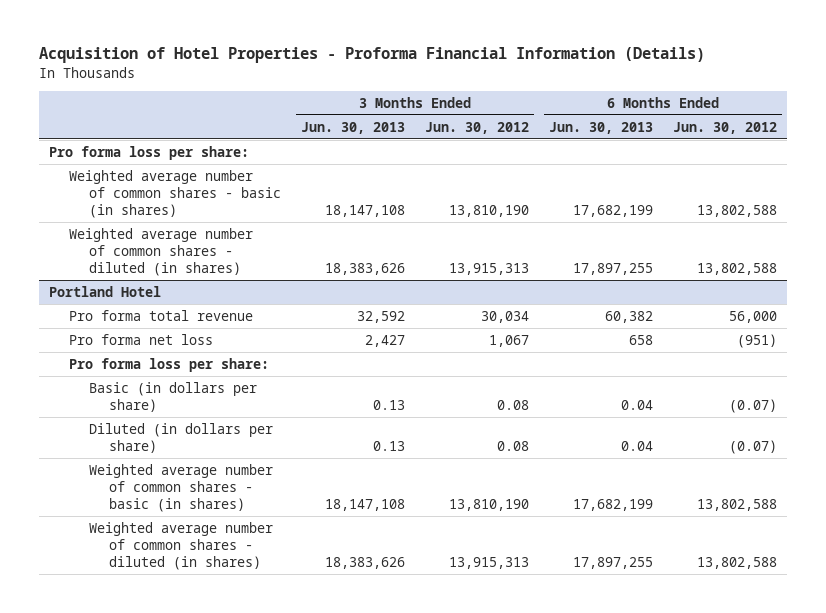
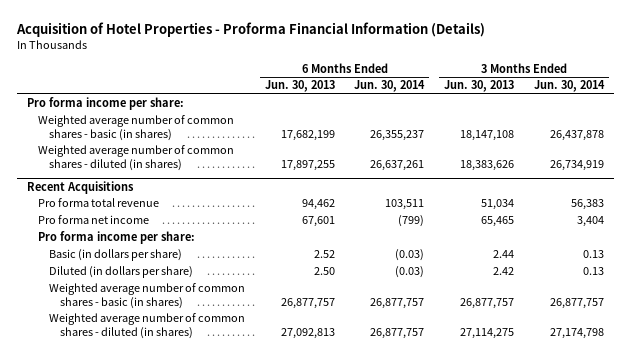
[424,121,529,134] Jun. 30, 2012 -> none
[673,121,778,134] Jun. 30, 2012 -> none
none -> [354,80,426,93] Jun. 30, 2014
none -> [533,80,605,93] Jun. 30, 2014
[68,169,281,218] Weighted average number of common shares - basic (in shares) -> none
[68,227,253,276] Weighted average number of common shares - diluted (in shares) -> none
[48,285,161,297] Portland Hotel -> none
[68,309,253,321] Pro forma total revenue -> none
[68,333,213,345] Pro forma net loss -> none
[68,357,269,372] Pro forma loss per share: -> none
[88,381,257,412] Basic (in dollars per share) -> none
[88,422,273,453] Diluted (in dollars per share) -> none
[48,145,249,160] Pro forma loss per share: -> [27,97,185,111] Pro forma income per share:
none -> [27,180,135,194] Recent Acquisitions
none -> [37,198,159,208] Pro forma total revenue
none -> [37,215,149,225] Pro forma net income
none -> [37,231,195,245] Pro forma income per share:
none -> [48,249,182,262] Basic (in dollars per share)
none -> [48,266,193,279] Diluted (in dollars per share)
none -> [48,283,245,309] Weighted average number of common shares - basic (in shares)
none -> [48,313,245,339] Weighted average number of common shares - diluted (in shares)

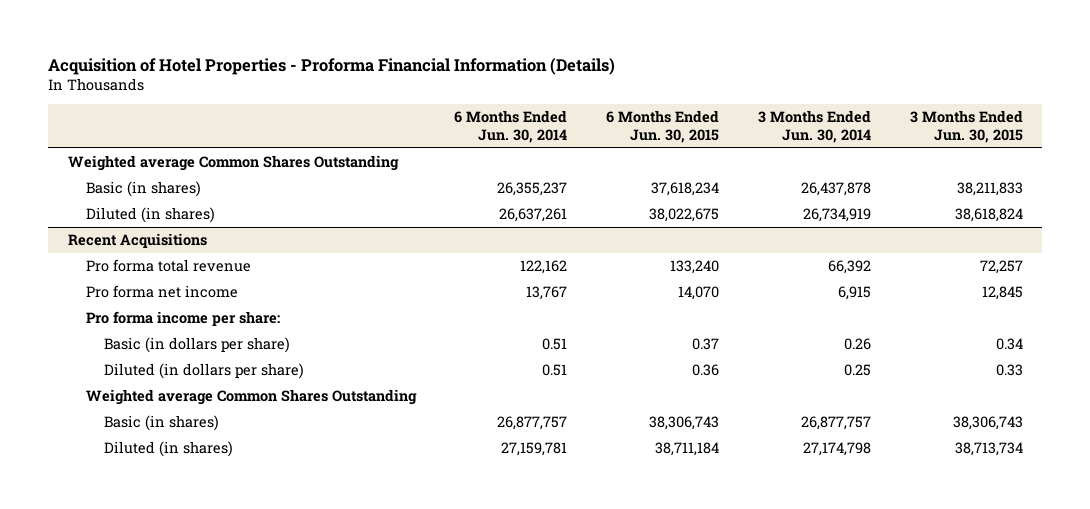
[264,80,335,93] Jun. 30, 2013 -> none
[444,80,515,93] Jun. 30, 2013 -> none
none -> [606,110,720,143] 6 Months Ended Jun. 30, 2015
none -> [909,110,1023,143] 3 Months Ended Jun. 30, 2015
[27,97,185,111] Pro forma income per share: -> none
none -> [67,155,399,172] Weighted average Common Shares Outstanding
[37,115,234,141] Weighted average number of common shares - basic (in shares) -> [85,181,201,198] Basic (in shares)
[37,145,234,171] Weighted average number of common shares - diluted (in shares) -> [85,207,215,224] Diluted (in shares)
[385,199,425,211] 103,511 -> [520,260,568,275] 122,162
[570,199,604,211] 56,383 -> [827,260,871,275] 66,392
[398,215,425,228] (799) -> [526,286,568,301] 13,767
[576,216,604,228] 3,404 -> [837,286,871,301] 6,915
[395,249,425,262] (0.03) -> [542,338,568,351] 0.51
[582,250,604,259] 0.13 -> [843,338,871,351] 0.26
[395,266,425,279] (0.03) -> [542,364,568,377] 0.51
[582,267,604,276] 0.13 -> [843,364,871,377] 0.25
none -> [85,389,417,406] Weighted average Common Shares Outstanding
[48,283,245,309] Weighted average number of common shares - basic (in shares) -> [103,415,219,432] Basic (in shares)
[48,313,245,339] Weighted average number of common shares - diluted (in shares) -> [103,441,233,458] Diluted (in shares)
[370,327,425,339] 26,877,757 -> [501,442,568,457] 27,159,781

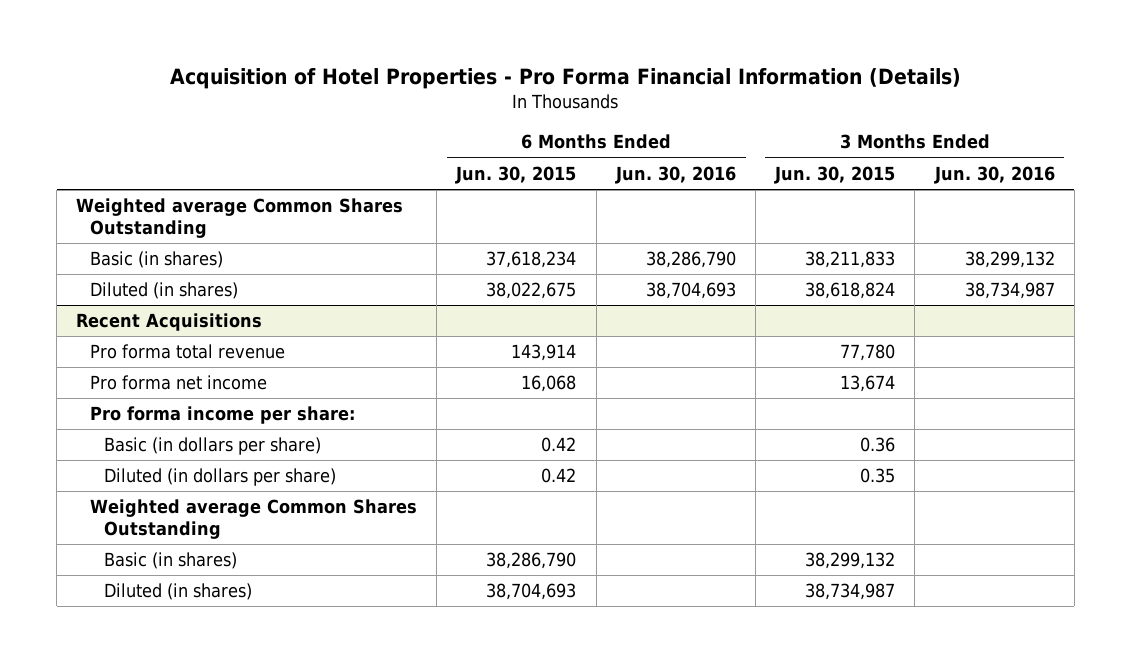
[48,57,616,75] Acquisition of Hotel Properties - Proforma Financial Information (Details) -> [170,68,962,90] Acquisition of Hotel Properties - Pro Forma Financial Information (Details)
[454,110,568,143] 6 Months Ended Jun. 30, 2014 -> none
[757,110,871,143] 3 Months Ended Jun. 30, 2014 -> none
none -> [614,165,736,184] Jun. 30, 2016
none -> [933,165,1055,184] Jun. 30, 2016
[670,260,720,275] 133,240 -> [511,344,577,362] 143,914
[979,260,1023,275] 72,257 -> [840,344,896,362] 77,780
[678,286,720,301] 14,070 -> [521,375,577,393] 16,068
[981,286,1023,301] 12,845 -> [840,375,896,393] 13,674
[692,338,720,351] 0.37 -> [541,437,577,453] 0.42
[995,338,1023,351] 0.34 -> [860,437,896,453] 0.36
[692,364,720,377] 0.36 -> [541,468,577,484] 0.42
[995,364,1023,377] 0.33 -> [860,468,896,484] 0.35
[649,416,720,431] 38,306,743 -> [486,552,577,570] 38,286,790
[952,416,1023,431] 38,306,743 -> [805,552,896,570] 38,299,132
[655,442,720,457] 38,711,184 -> [486,583,577,601] 38,704,693
[954,442,1023,457] 38,713,734 -> [805,583,896,601] 38,734,987

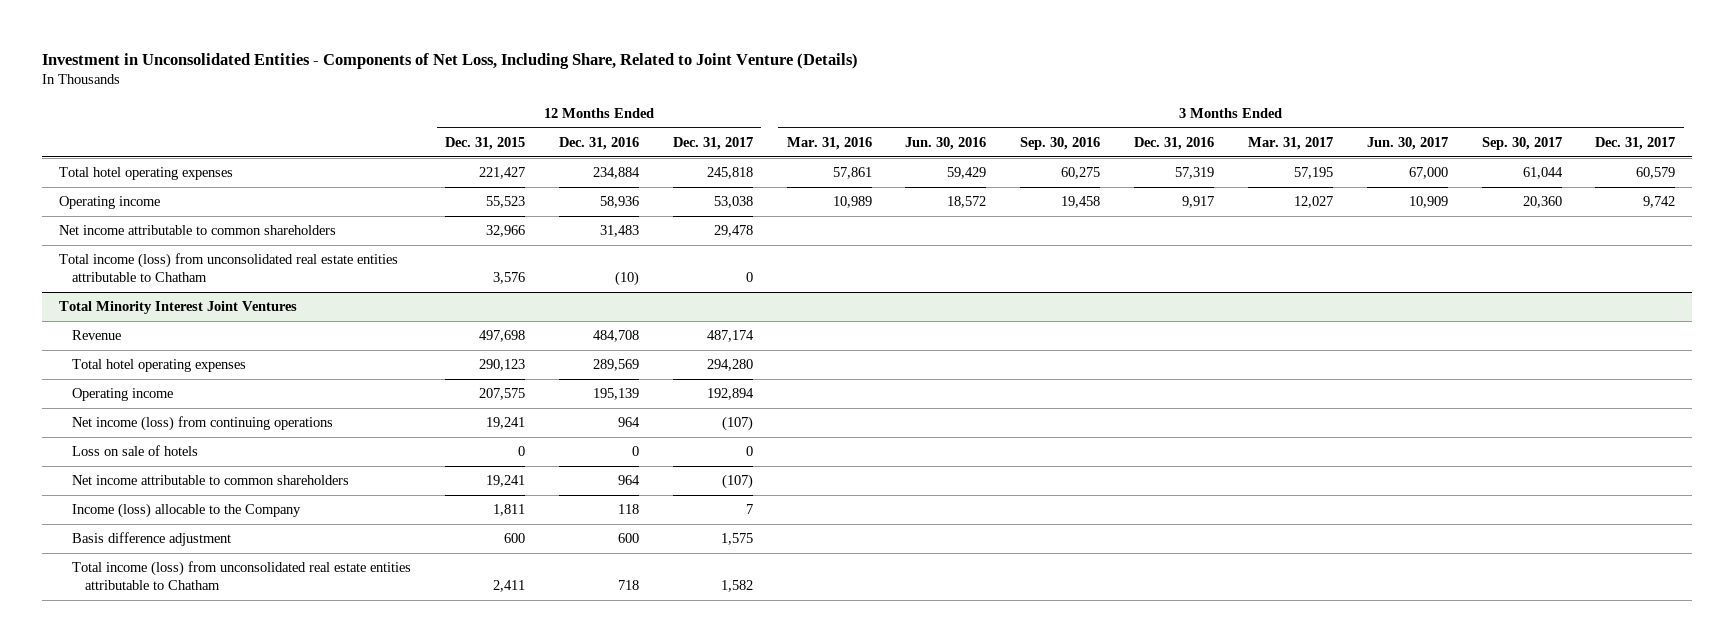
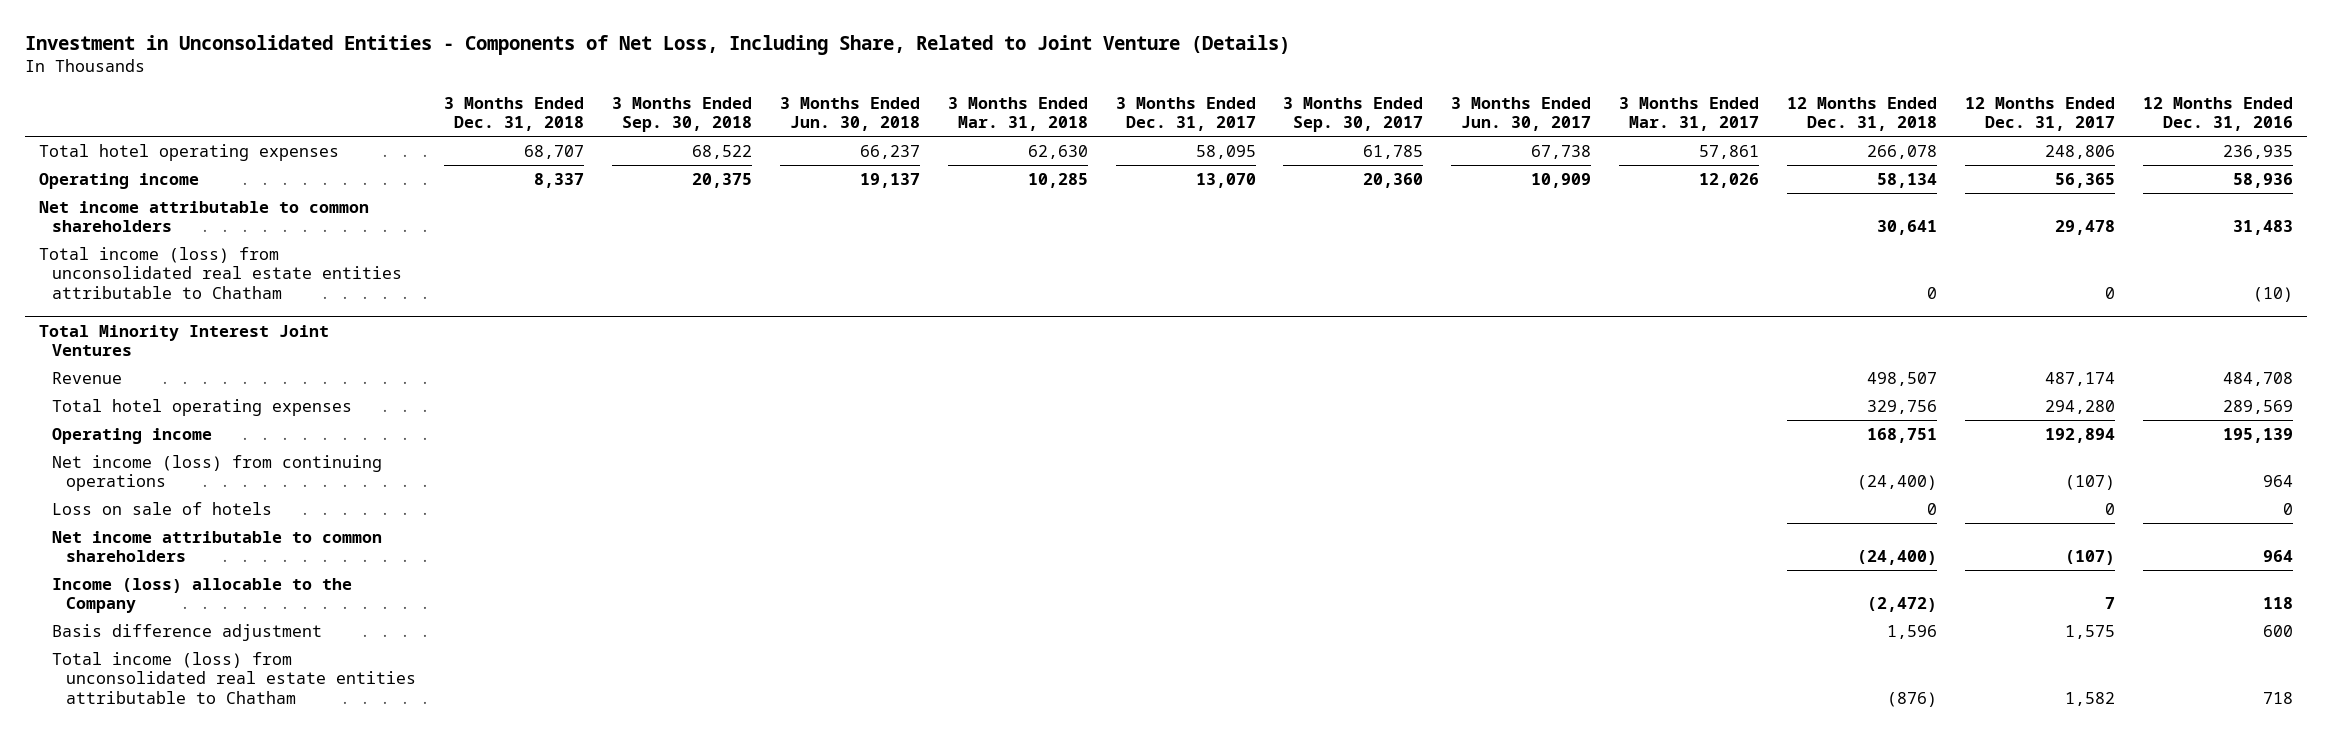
[445,136,526,150] Dec. 31, 2015 -> none
[786,136,872,150] Mar. 31, 2016 -> none
[905,136,987,150] Jun. 30, 2016 -> none
[1020,136,1101,150] Sep. 30, 2016 -> none
[1134,136,1215,150] Dec. 31, 2016 -> none
none -> [443,96,584,132] 3 Months Ended Dec. 31, 2018
none -> [611,96,752,133] 3 Months Ended Sep. 30, 2018
none -> [779,96,920,132] 3 Months Ended Jun. 30, 2018
none -> [947,96,1088,132] 3 Months Ended Mar. 31, 2018
none -> [1787,96,1938,132] 12 Months Ended Dec. 31, 2018
[592,167,640,180] 234,884 -> [2223,144,2294,159] 236,935
[706,167,753,180] 245,818 -> [2045,144,2116,159] 248,806
[1293,167,1333,180] 57,195 -> [1699,144,1760,159] 57,861
[1408,167,1448,180] 67,000 -> [1531,144,1592,159] 67,738
[1522,167,1563,180] 61,044 -> [1363,144,1424,159] 61,785
[1636,167,1676,180] 60,579 -> [1195,144,1256,159] 58,095
[713,196,753,209] 53,038 -> [2055,172,2116,188] 56,365
[1293,196,1333,209] 12,027 -> [1699,172,1760,188] 12,026
[1643,196,1676,209] 9,742 -> [1195,172,1256,188] 13,070

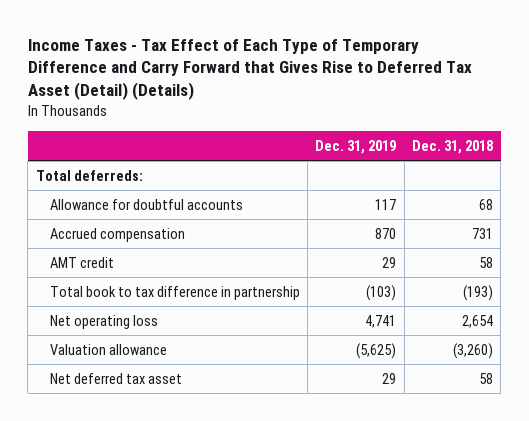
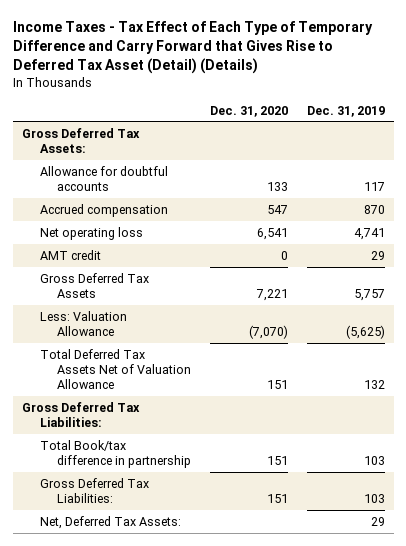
[411,139,493,154] Dec. 31, 2018 -> none
none -> [209,105,288,117] Dec. 31, 2020
[35,169,143,181] Total deferreds: -> none
none -> [21,127,140,153] Gross Deferred Tax Assets:
[49,285,300,300] Total book to tax difference in partnership -> none
[49,256,114,268] AMT credit -> [39,249,101,260] AMT credit
none -> [39,272,149,298] Gross Deferred Tax Assets
[49,343,167,355] Valuation allowance -> [39,310,127,336] Less: Valuation Allowance
[49,372,182,384] Net deferred tax asset -> [39,348,192,389] Total Deferred Tax Assets Net of Valuation Allowance
[382,372,397,384] 29 -> [363,379,385,389] 132
none -> [21,401,140,427] Gross Deferred Tax Liabilities:
none -> [39,439,192,468] Total Book/tax difference in partnership
none -> [39,477,149,503] Gross Deferred Tax Liabilities:
none -> [39,515,181,529] Net, Deferred Tax Assets:

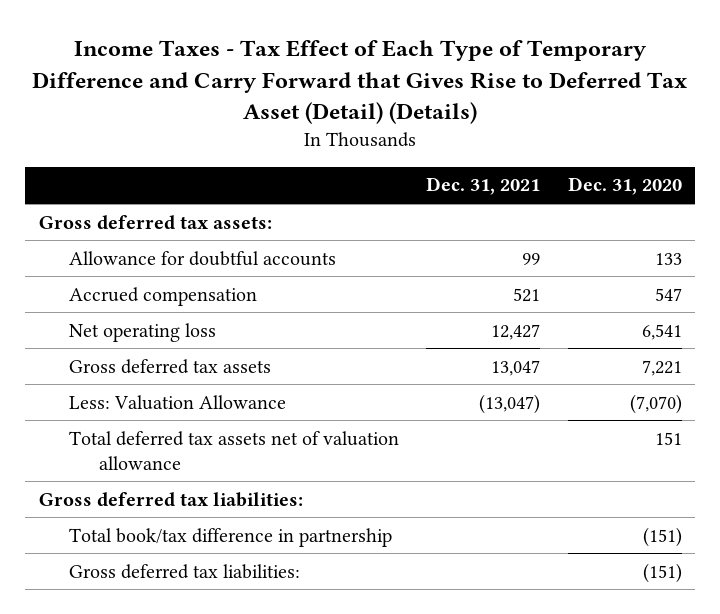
[306,105,385,117] Dec. 31, 2019 -> none
none -> [426,177,541,196] Dec. 31, 2021
[21,127,140,153] Gross Deferred Tax Assets: -> [38,214,272,230] Gross deferred tax assets:
[39,249,101,260] AMT credit -> none
[39,272,149,298] Gross Deferred Tax Assets -> [68,358,271,374] Gross deferred tax assets
[39,515,181,529] Net, Deferred Tax Assets: -> none
[39,348,192,389] Total Deferred Tax Assets Net of Valuation Allowance -> [68,430,399,470] Total deferred tax assets net of valuation allowance
[21,401,140,427] Gross Deferred Tax Liabilities: -> [38,491,303,507] Gross deferred tax liabilities:
[39,439,192,468] Total Book/tax difference in partnership -> [68,527,392,547] Total book/tax difference in partnership
[266,455,288,465] 151 -> [642,526,682,547] (151)
[39,477,149,503] Gross Deferred Tax Liabilities: -> [68,563,300,579] Gross deferred tax liabilities:
[266,493,288,503] 151 -> [642,562,682,583] (151)

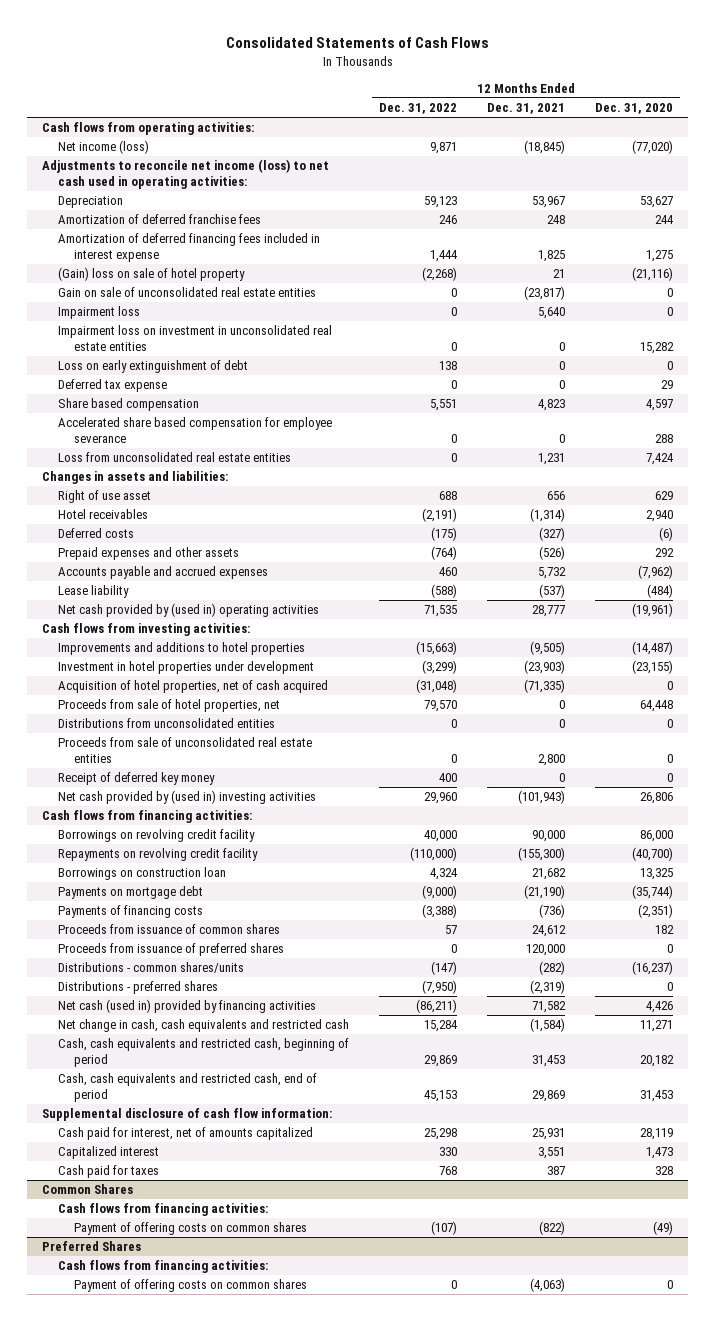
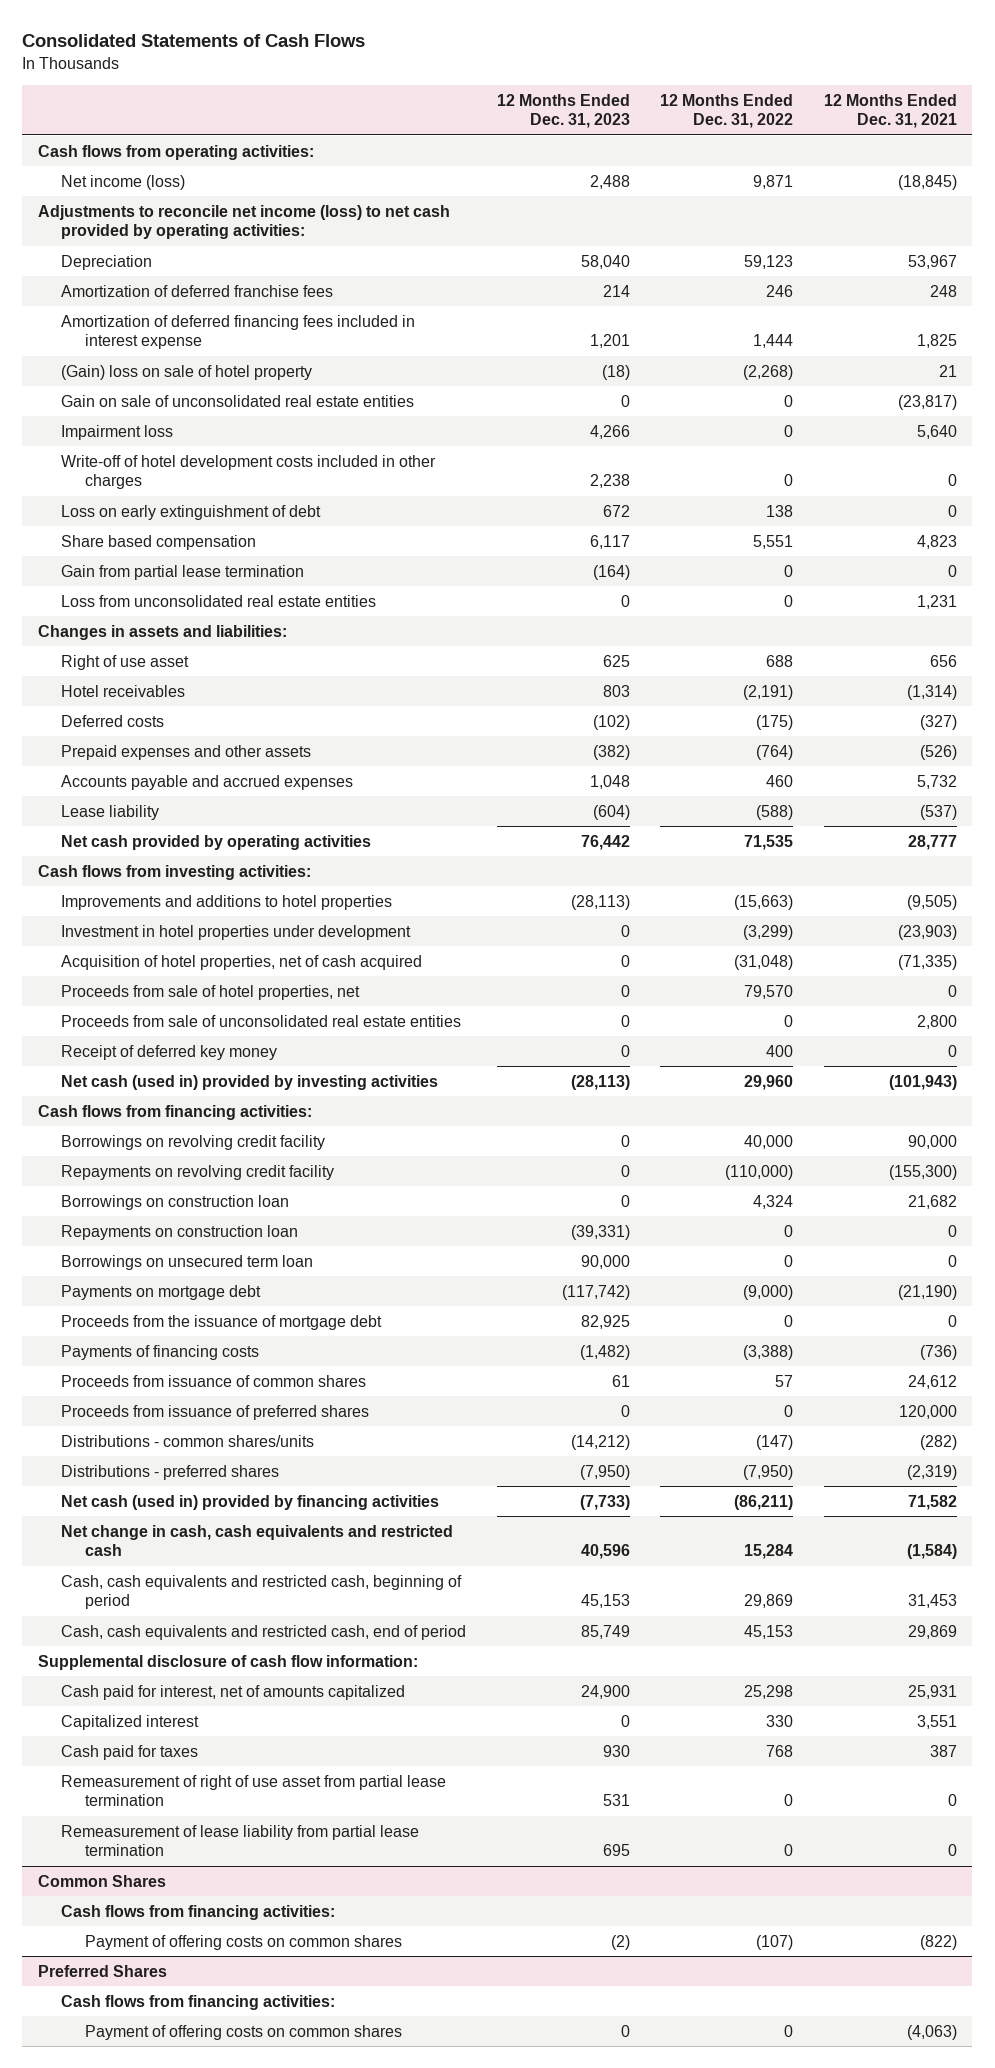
[594,103,673,115] Dec. 31, 2020 -> none
none -> [496,93,630,129] 12 Months Ended Dec. 31, 2023
[42,159,330,189] Adjustments to reconcile net income (loss) to net cash used in operating activities: -> [37,204,450,240] Adjustments to reconcile net income (loss) to net cash provided by operating activities:
[58,325,333,351] Impairment loss on investment in unconsolidated real estate entities -> none
none -> [61,454,437,490] Write-off of hotel development costs included in other charges
[58,379,168,393] Deferred tax expense -> none
[58,417,333,443] Accelerated share based compensation for employee severance -> none
none -> [61,564,305,580] Gain from partial lease termination
[58,603,320,618] Net cash provided by (used in) operating activities -> [61,834,372,850] Net cash provided by operating activities
[58,718,276,729] Distributions from unconsolidated entities -> none
[58,790,317,805] Net cash provided by (used in) investing activities -> [61,1074,439,1090] Net cash (used in) provided by investing activities
none -> [61,1224,299,1240] Repayments on construction loan
none -> [61,1254,314,1270] Borrowings on unsecured term loan
none -> [61,1314,383,1330] Proceeds from the issuance of mortgage debt
none -> [61,1774,447,1807] Remeasurement of right of use asset from partial lease termination
none -> [61,1824,420,1857] Remeasurement of lease liability from partial lease termination

